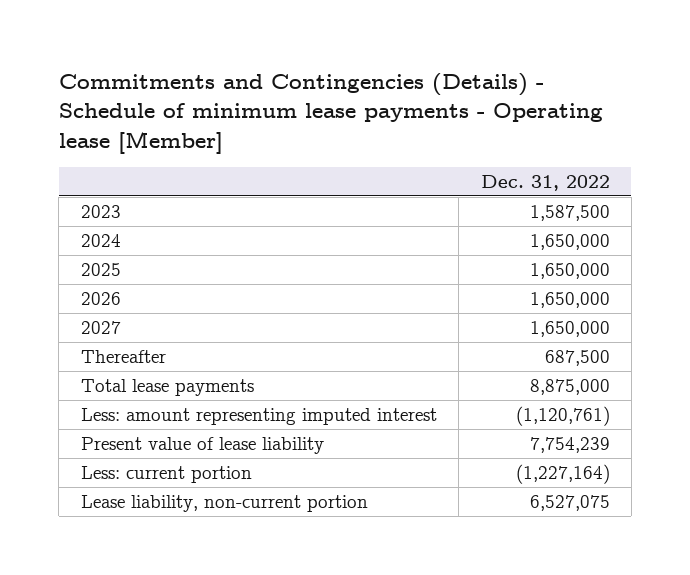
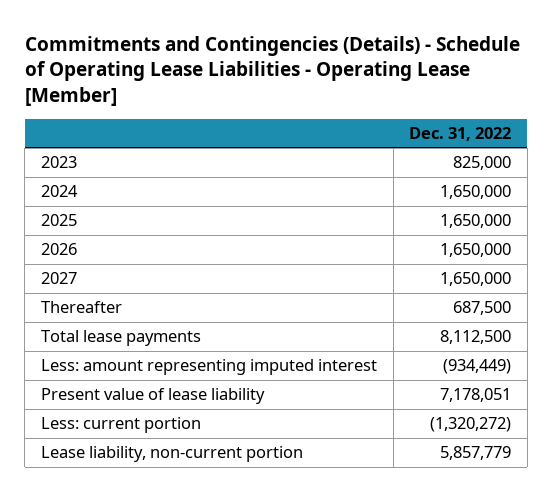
[58,72,603,155] Commitments and Contingencies (Details) - Schedule of minimum lease payments - Operating lease [Member] -> [24,35,520,107] Commitments and Contingencies (Details) - Schedule of Operating Lease Liabilities - Operating Lease [Member]
[529,204,610,221] 1,587,500 -> [453,156,512,171] 825,000
[529,378,610,395] 8,875,000 -> [440,330,512,345] 8,112,500
[515,405,610,426] (1,120,761) -> [443,359,512,375] (934,449)
[529,436,610,453] 7,754,239 -> [440,388,512,403] 7,178,051
[515,463,610,484] (1,227,164) -> [430,417,512,433] (1,320,272)
[529,494,610,511] 6,527,075 -> [440,446,512,461] 5,857,779

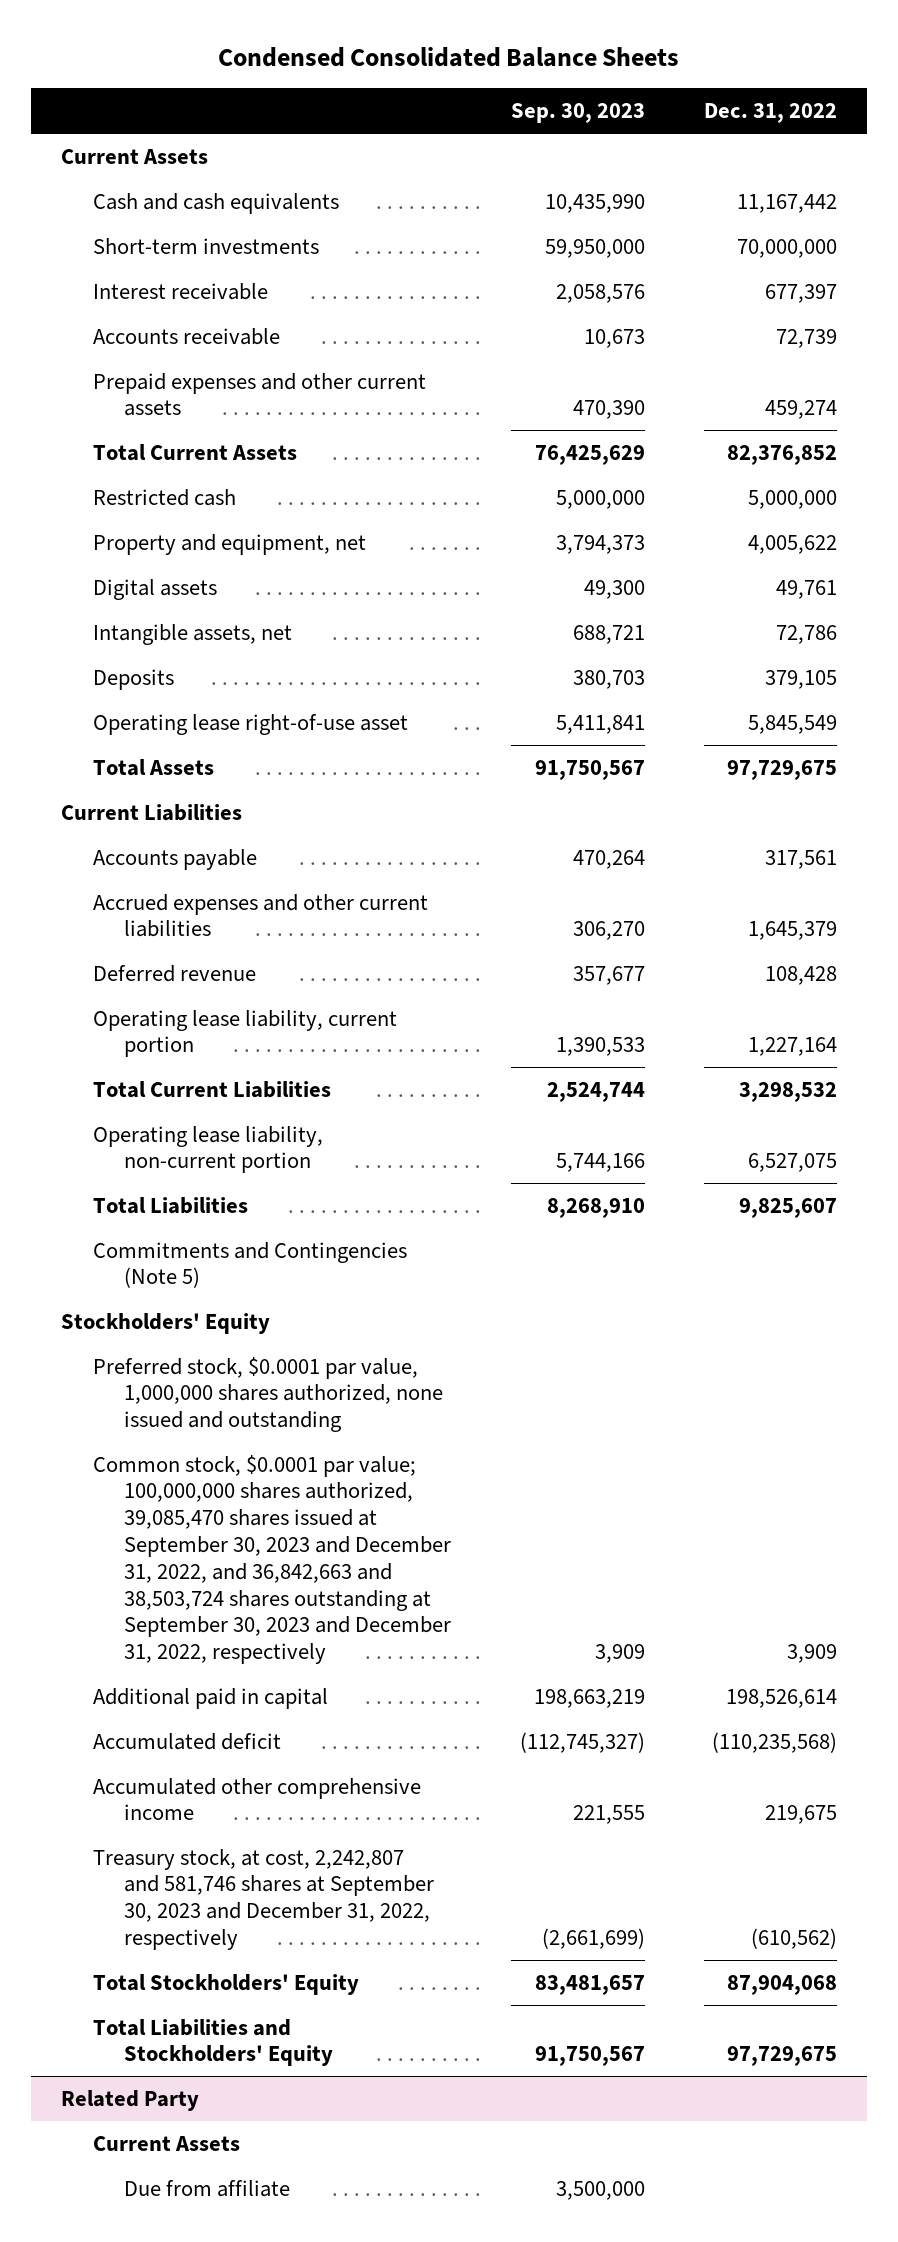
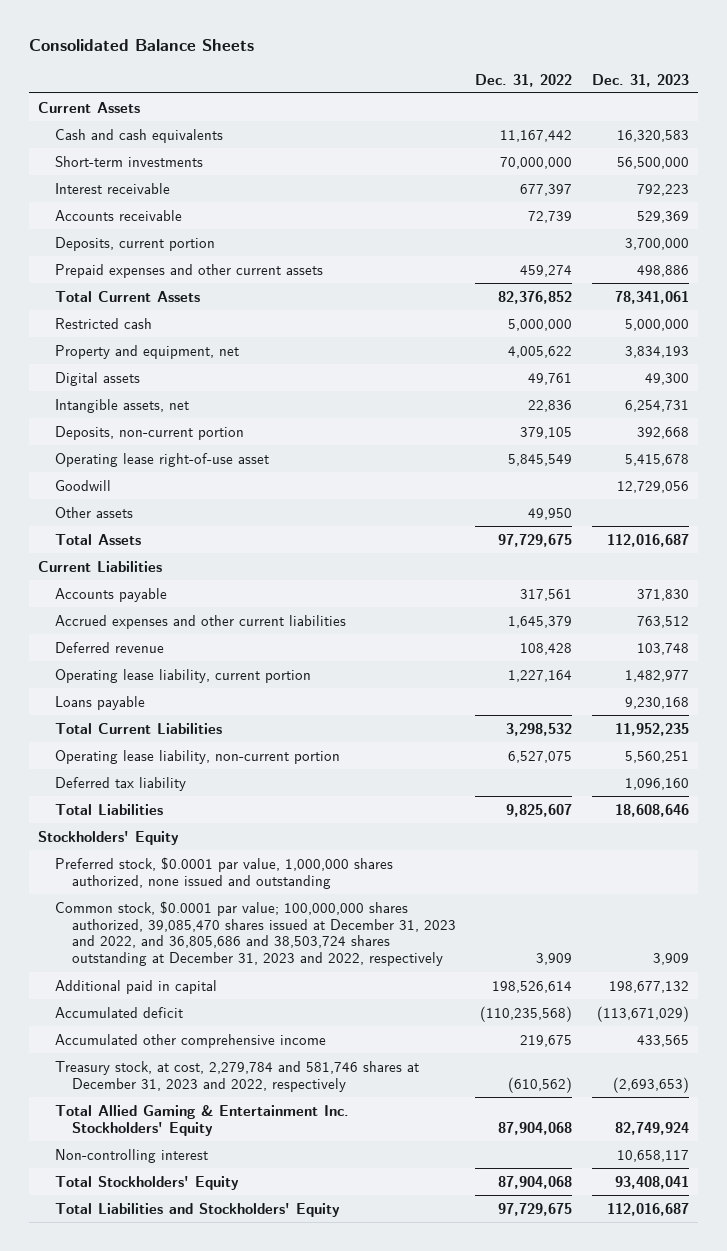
[218,46,680,67] Condensed Consolidated Balance Sheets -> [28,39,254,52] Consolidated Balance Sheets
[510,103,645,124] Sep. 30, 2023 -> none
none -> [591,73,689,87] Dec. 31, 2023
none -> [55,236,216,251] Deposits, current portion
[776,624,838,644] 72,786 -> [528,399,573,412] 22,836
[92,668,174,690] Deposits -> [55,425,245,440] Deposits, non-current portion
none -> [55,479,112,491] Goodwill
none -> [55,506,134,518] Other assets
none -> [55,695,146,710] Loans payable
none -> [55,776,187,791] Deferred tax liability
[92,1241,407,1289] Commitments and Contingencies (Note 5) -> none
[92,1454,452,1665] Common stock, $0.0001 par value; 100,000,000 shares authorized, 39,085,470 shares issued at September 30, 2023 and December 31, 2022, and 36,842,663 and 38,503,724 shares outstanding at September 30, 2023 and December 31, 2022, respectively -> [55,900,456,967] Common stock, $0.0001 par value; 100,000,000 shares authorized, 39,085,470 shares issued at December 31, 2023 and 2022, and 36,805,686 and 38,503,724 shares outstanding at December 31, 2023 and 2022, respectively
[92,1848,435,1950] Treasury stock, at cost, 2,242,807 and 581,746 shares at September 30, 2023 and December 31, 2022, respectively -> [55,1060,420,1092] Treasury stock, at cost, 2,279,784 and 581,746 shares at December 31, 2023 and 2022, respectively
none -> [55,1104,350,1136] Total Allied Gaming & Entertainment Inc. Stockholders' Equity
none -> [55,1148,209,1163] Non-controlling interest
[60,2089,199,2111] Related Party -> none
[92,2135,240,2151] Current Assets -> none
[124,2179,291,2197] Due from affiliate -> none

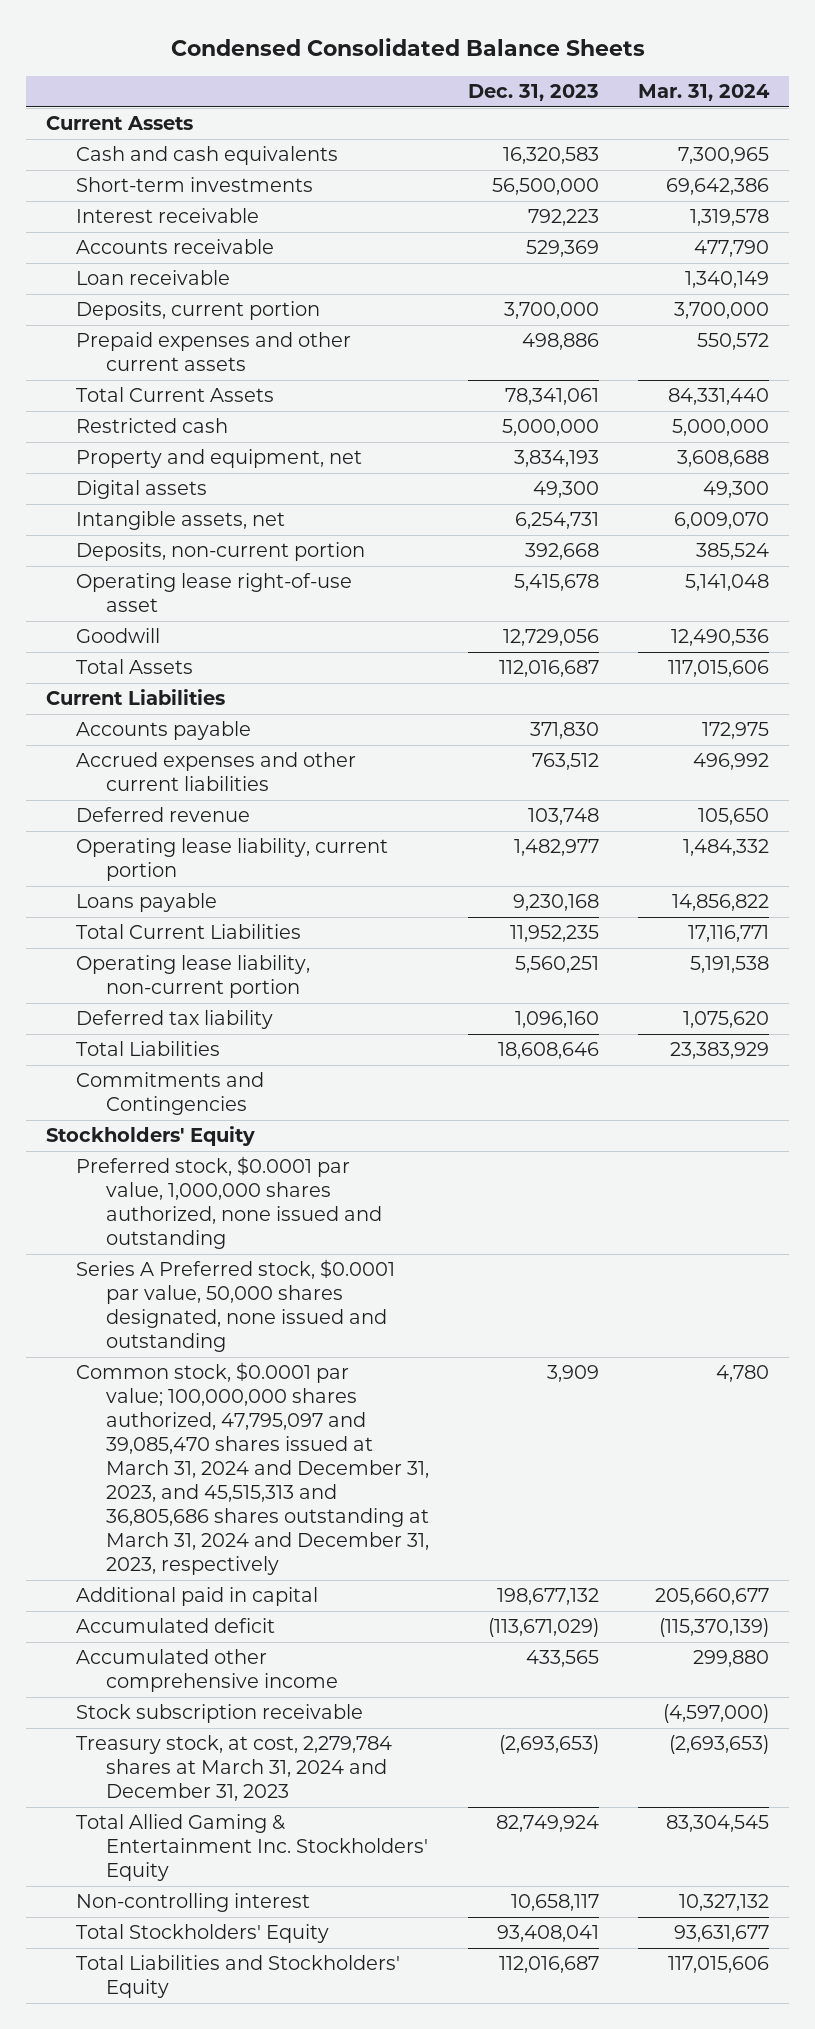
[28,39,254,52] Consolidated Balance Sheets -> [170,38,645,57] Condensed Consolidated Balance Sheets
[475,73,573,87] Dec. 31, 2022 -> none
none -> [638,83,771,101] Mar. 31, 2024
none -> [76,270,231,286] Loan receivable
[55,506,134,518] Other assets -> none
none -> [76,1072,265,1116] Commitments and Contingencies
none -> [76,1259,396,1353] Series A Preferred stock, $0.0001 par value, 50,000 shares designated, none issued and outstanding
[55,900,456,967] Common stock, $0.0001 par value; 100,000,000 shares authorized, 39,085,470 shares issued at December 31, 2023 and 2022, and 36,805,686 and 38,503,724 shares outstanding at December 31, 2023 and 2022, respectively -> [76,1362,430,1576] Common stock, $0.0001 par value; 100,000,000 shares authorized, 47,795,097 and 39,085,470 shares issued at March 31, 2024 and December 31, 2023, and 45,515,313 and 36,805,686 shares outstanding at March 31, 2024 and December 31, 2023, respectively
none -> [76,1704,364,1724] Stock subscription receivable
[55,1060,420,1092] Treasury stock, at cost, 2,279,784 and 581,746 shares at December 31, 2023 and 2022, respectively -> [76,1735,393,1802] Treasury stock, at cost, 2,279,784 shares at March 31, 2024 and December 31, 2023

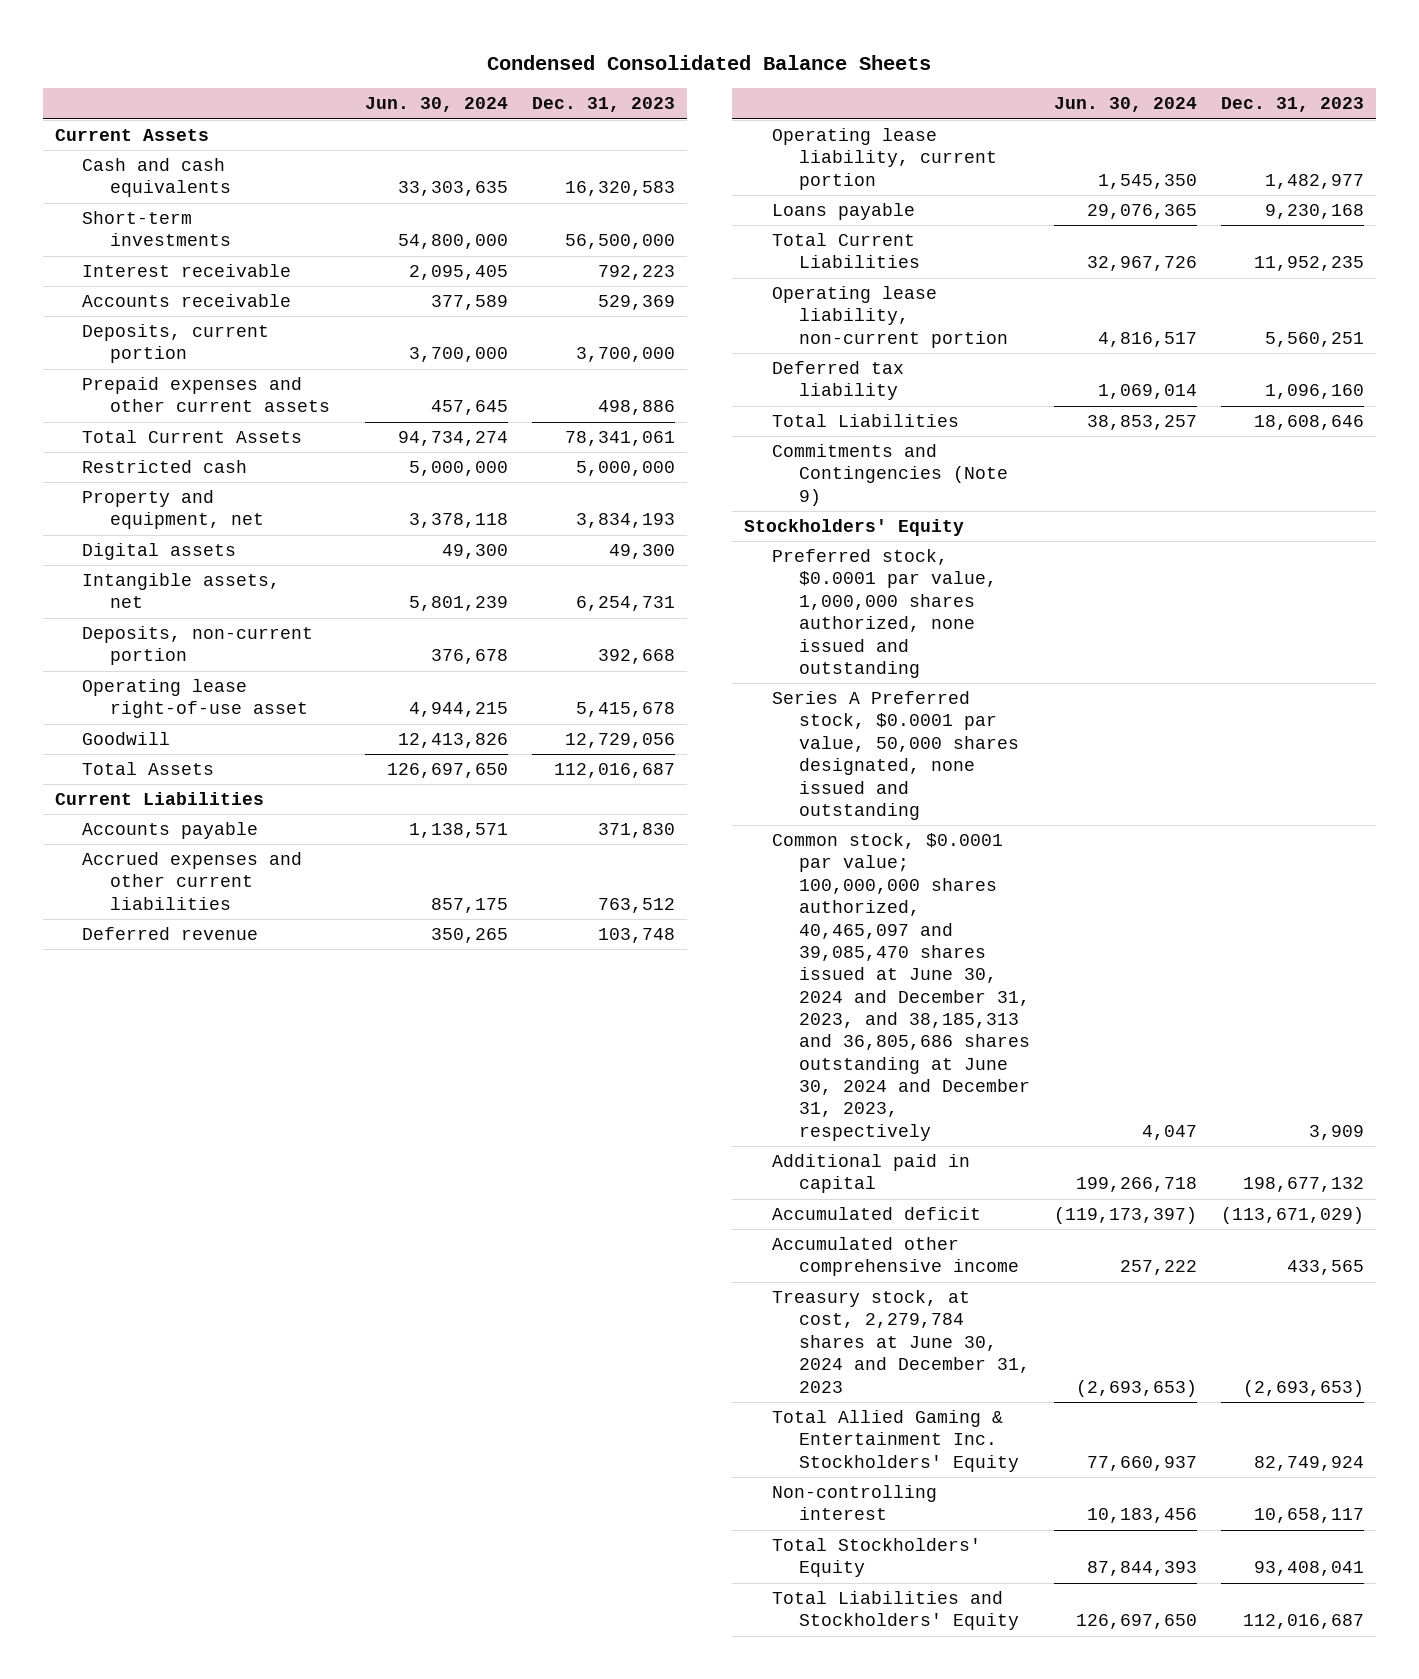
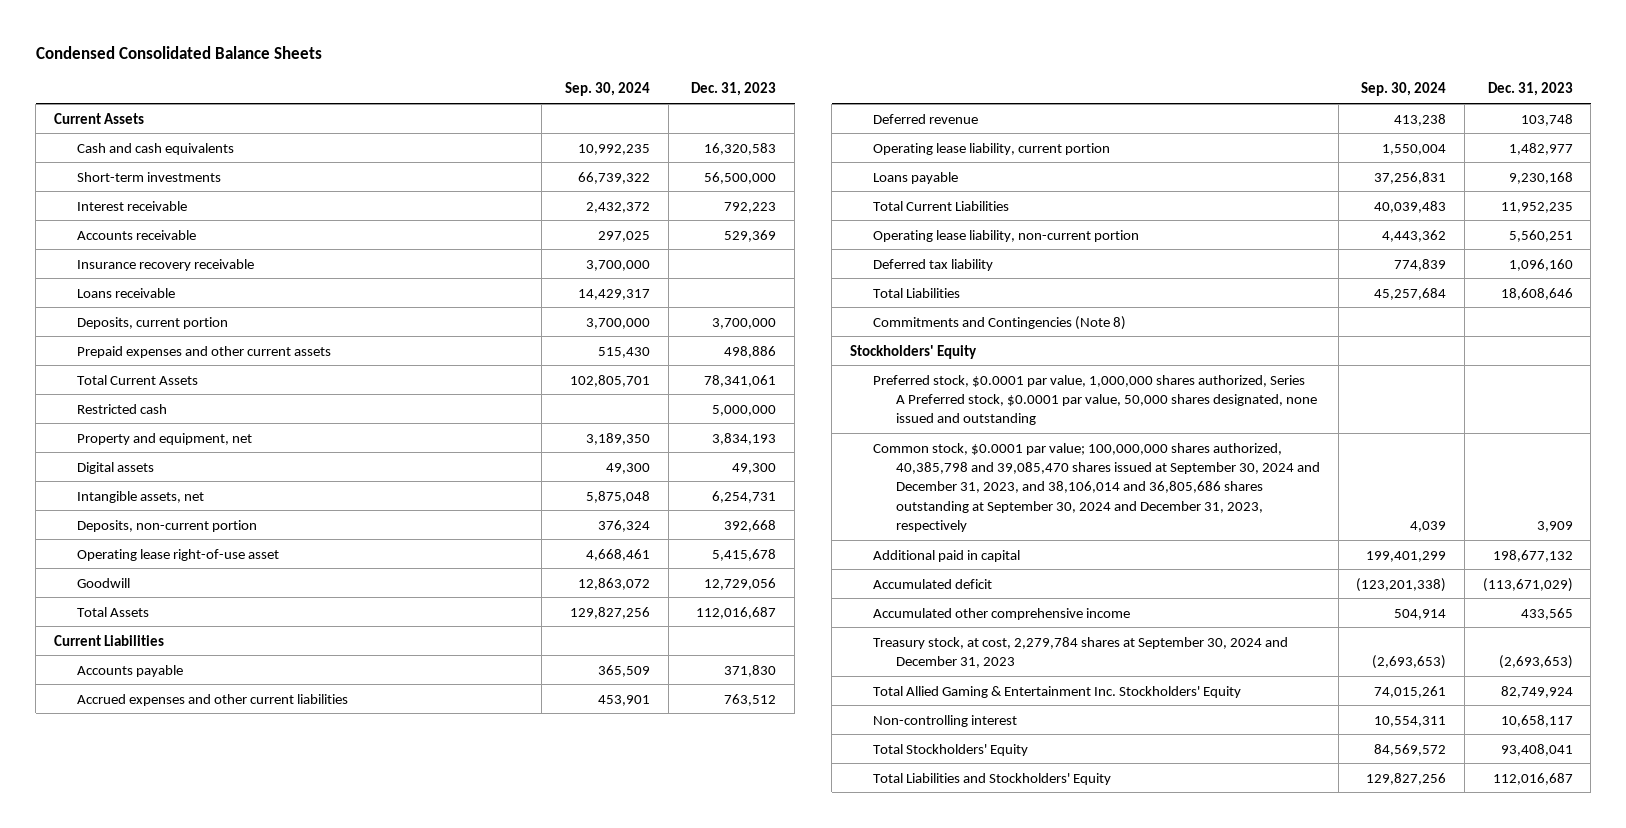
[364,97,508,113] Jun. 30, 2024 -> none
none -> [564,82,650,97] Sep. 30, 2024
none -> [76,258,254,271] Insurance recovery receivable
none -> [76,287,175,298] Loans receivable
[771,444,1009,506] Commitments and Contingencies (Note 9) -> [873,315,1127,330] Commitments and Contingencies (Note 8)
[771,691,1020,820] Series A Preferred stock, $0.0001 par value, 50,000 shares designated, none issued and outstanding -> none
[771,549,998,678] Preferred stock, $0.0001 par value, 1,000,000 shares authorized, none issued and outstanding -> [873,374,1317,426] Preferred stock, $0.0001 par value, 1,000,000 shares authorized, Series A Preferred stock, $0.0001 par value, 50,000 shares designated, none issued and outstanding
[771,833,1031,1141] Common stock, $0.0001 par value; 100,000,000 shares authorized, 40,465,097 and 39,085,470 shares issued at June 30, 2024 and December 31, 2023, and 38,185,313 and 36,805,686 shares outstanding at June 30, 2024 and December 31, 2023, respectively -> [873,442,1320,532] Common stock, $0.0001 par value; 100,000,000 shares authorized, 40,385,798 and 39,085,470 shares issued at September 30, 2024 and December 31, 2023, and 38,106,014 and 36,805,686 shares outstanding at September 30, 2024 and December 31, 2023, respectively
[771,1290,1031,1393] Treasury stock, at cost, 2,279,784 shares at June 30, 2024 and December 31, 2023 -> [873,636,1289,668] Treasury stock, at cost, 2,279,784 shares at September 30, 2024 and December 31, 2023

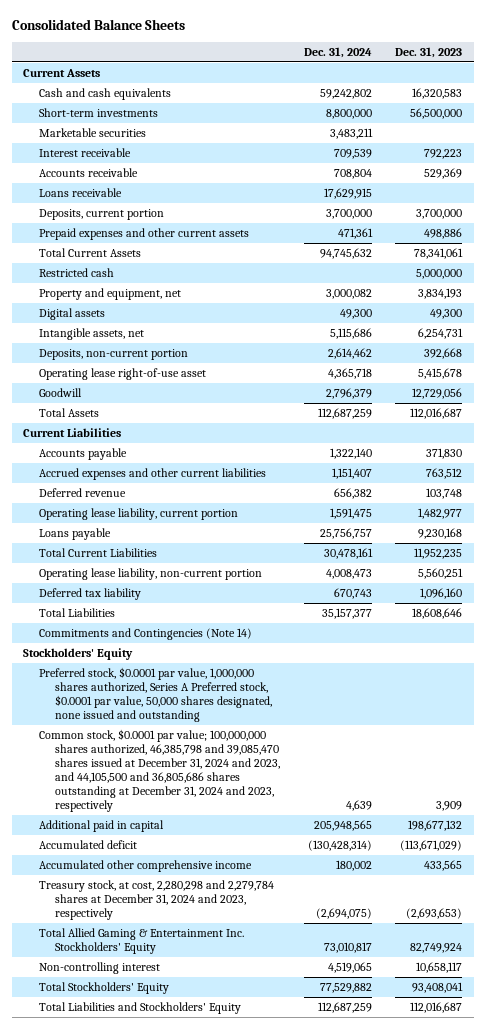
[35,45,322,59] Condensed Consolidated Balance Sheets -> [11,18,185,30] Consolidated Balance Sheets
[564,82,650,97] Sep. 30, 2024 -> none
none -> [303,46,372,58] Dec. 31, 2024
none -> [39,127,147,137] Marketable securities
[76,258,254,271] Insurance recovery receivable -> none
[873,315,1127,330] Commitments and Contingencies (Note 8) -> [39,627,253,640] Commitments and Contingencies (Note 14)
[873,442,1320,532] Common stock, $0.0001 par value; 100,000,000 shares authorized, 40,385,798 and 39,085,470 shares issued at September 30, 2024 and December 31, 2023, and 38,106,014 and 36,805,686 shares outstanding at September 30, 2024 and December 31, 2023, respectively -> [39,728,280,812] Common stock, $0.0001 par value; 100,000,000 shares authorized, 46,385,798 and 39,085,470 shares issued at December 31, 2024 and 2023, and 44,105,500 and 36,805,686 shares outstanding at December 31, 2024 and 2023, respectively
[873,636,1289,668] Treasury stock, at cost, 2,279,784 shares at September 30, 2024 and December 31, 2023 -> [39,879,275,920] Treasury stock, at cost, 2,280,298 and 2,279,784 shares at December 31, 2024 and 2023, respectively

